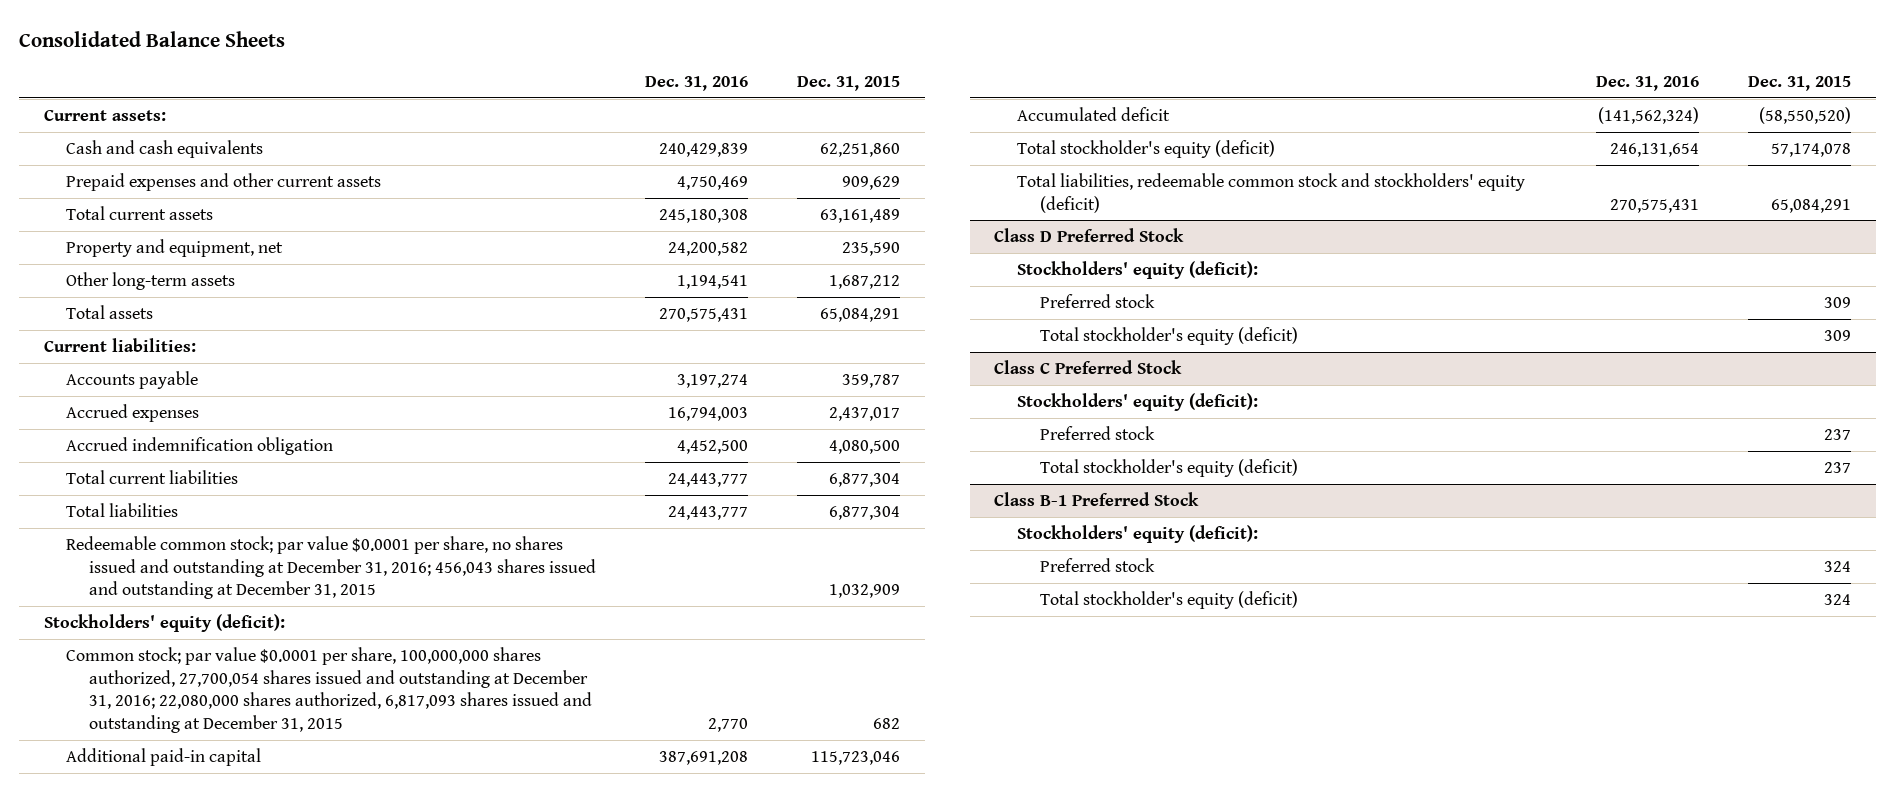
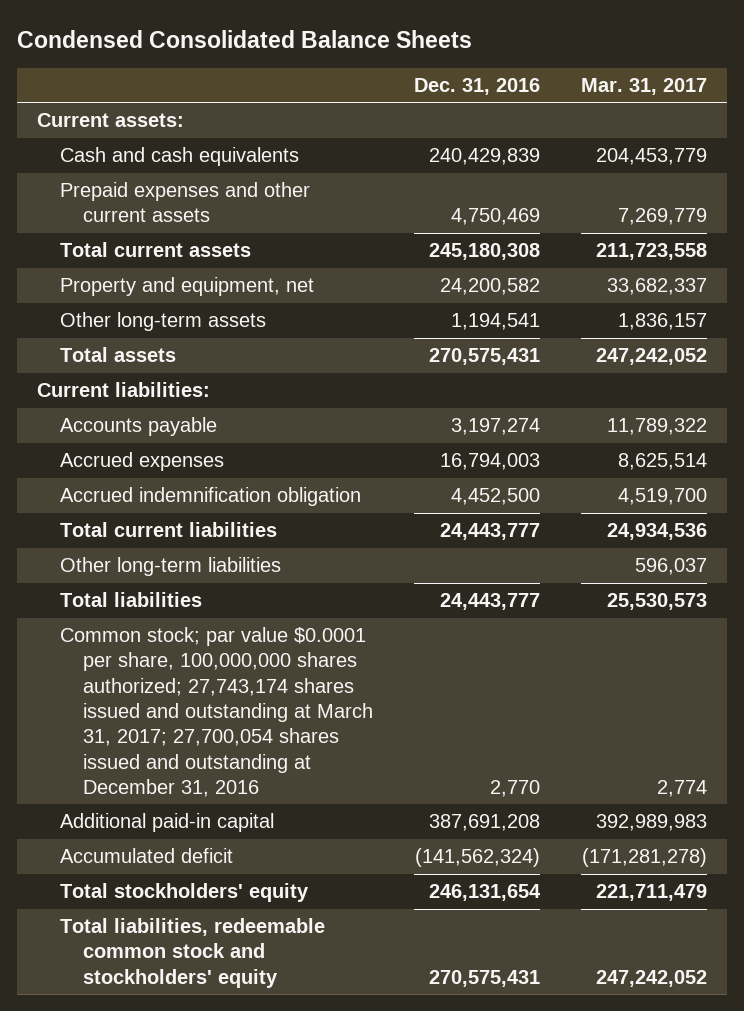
[19,30,286,47] Consolidated Balance Sheets -> [16,29,472,48] Condensed Consolidated Balance Sheets
[797,75,901,91] Dec. 31, 2015 -> none
none -> [580,77,707,95] Mar. 31, 2017
none -> [60,557,282,577] Other long-term liabilities
[66,535,596,600] Redeemable common stock; par value $0.0001 per share, no shares issued and outstanding at December 31, 2016; 456,043 shares issued and outstanding at December 31, 2015 -> none
[43,613,285,632] Stockholders' equity (deficit): -> none
[66,646,592,734] Common stock; par value $0.0001 per share, 100,000,000 shares authorized, 27,700,054 shares issued and outstanding at December 31, 2016; 22,080,000 shares authorized, 6,817,093 shares issued and outstanding at December 31, 2015 -> [60,627,374,797] Common stock; par value $0.0001 per share, 100,000,000 shares authorized; 27,743,174 shares issued and outstanding at March 31, 2017; 27,700,054 shares issued and outstanding at December 31, 2016
[994,227,1185,242] Class D Preferred Stock -> none
[1016,260,1258,279] Stockholders' equity (deficit): -> none
[1039,293,1155,308] Preferred stock -> none
[1039,326,1298,345] Total stockholder's equity (deficit) -> none
[994,359,1183,374] Class C Preferred Stock -> none
[1016,392,1258,411] Stockholders' equity (deficit): -> none
[1039,425,1155,440] Preferred stock -> none
[1039,458,1298,477] Total stockholder's equity (deficit) -> none
[994,491,1200,506] Class B-1 Preferred Stock -> none
[1016,524,1258,543] Stockholders' equity (deficit): -> none
[1039,557,1155,572] Preferred stock -> none
[1039,590,1298,609] Total stockholder's equity (deficit) -> none
[1016,139,1275,158] Total stockholder's equity (deficit) -> [60,883,310,903] Total stockholders' equity
[1016,172,1525,213] Total liabilities, redeemable common stock and stockholders' equity (deficit) -> [60,918,326,988] Total liabilities, redeemable common stock and stockholders' equity

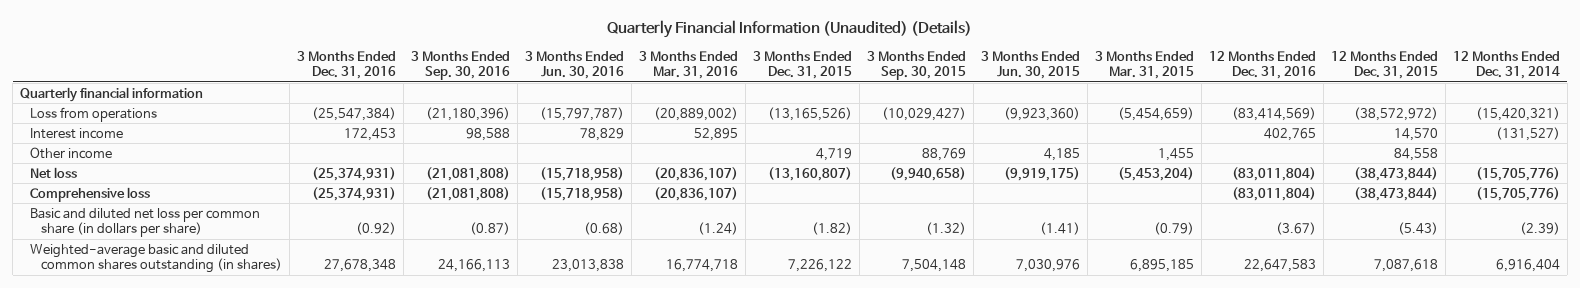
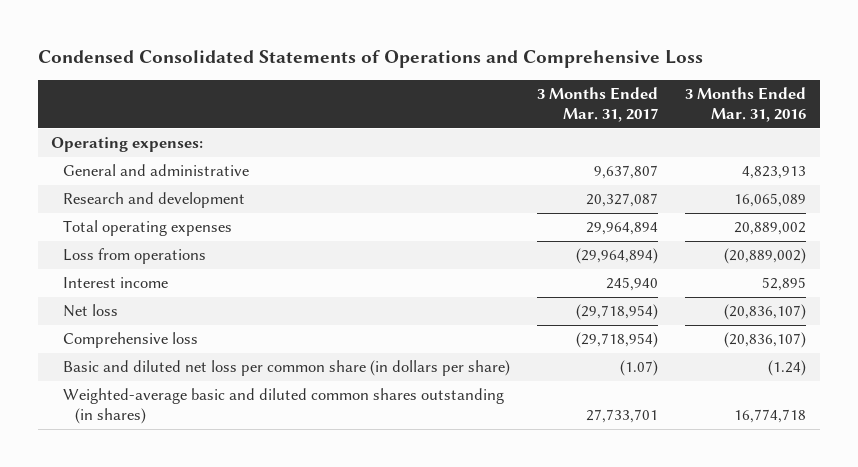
[606,19,972,38] Quarterly Financial Information (Unaudited) (Details) -> [37,50,703,69] Condensed Consolidated Statements of Operations and Comprehensive Loss
[296,50,396,80] 3 Months Ended Dec. 31, 2016 -> none
[410,50,510,81] 3 Months Ended Sep. 30, 2016 -> none
[524,50,624,80] 3 Months Ended Jun. 30, 2016 -> none
[752,50,852,80] 3 Months Ended Dec. 31, 2015 -> none
[866,50,966,81] 3 Months Ended Sep. 30, 2015 -> none
[980,50,1080,80] 3 Months Ended Jun. 30, 2015 -> none
[1094,50,1194,80] 3 Months Ended Mar. 31, 2015 -> none
[1208,50,1316,80] 12 Months Ended Dec. 31, 2016 -> none
[1330,50,1438,80] 12 Months Ended Dec. 31, 2015 -> none
[1452,50,1560,80] 12 Months Ended Dec. 31, 2014 -> none
none -> [537,86,659,123] 3 Months Ended Mar. 31, 2017
[20,86,204,102] Quarterly financial information -> none
none -> [51,137,204,153] Operating expenses:
none -> [62,164,249,177] General and administrative
none -> [62,192,245,209] Research and development
none -> [62,220,232,237] Total operating expenses
[30,146,113,159] Other income -> none

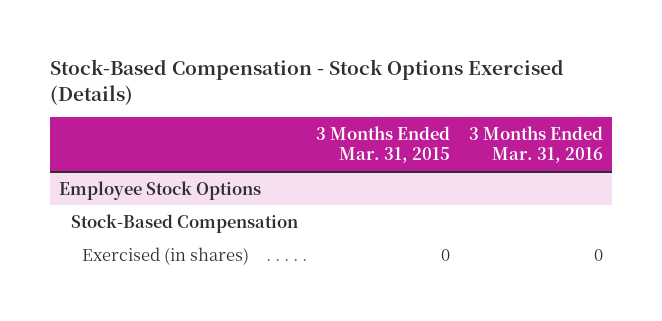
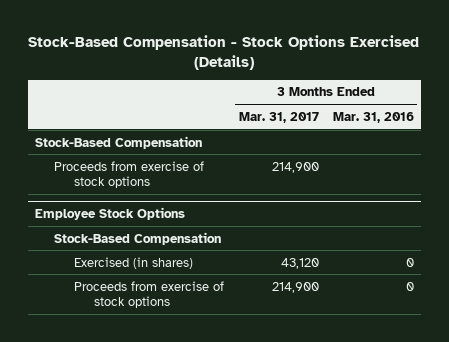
[316,125,451,164] 3 Months Ended Mar. 31, 2015 -> none
none -> [238,111,319,123] Mar. 31, 2017
none -> [34,135,202,149] Stock-Based Compensation
none -> [54,160,205,188] Proceeds from exercise of stock options
none -> [74,280,225,308] Proceeds from exercise of stock options

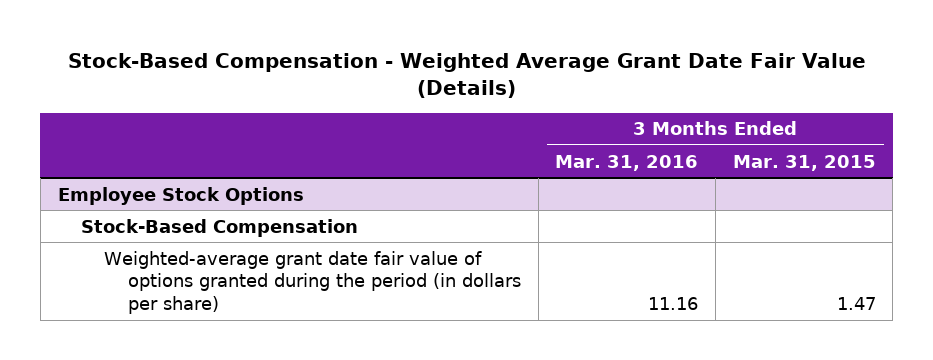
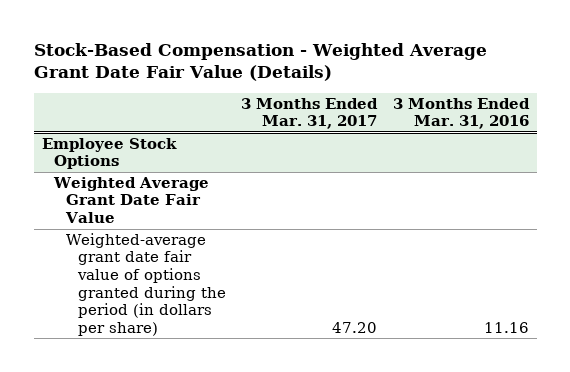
[732,154,876,171] Mar. 31, 2015 -> none
none -> [241,97,379,130] 3 Months Ended Mar. 31, 2017
[81,218,359,237] Stock-Based Compensation -> [52,176,209,224] Weighted Average Grant Date Fair Value

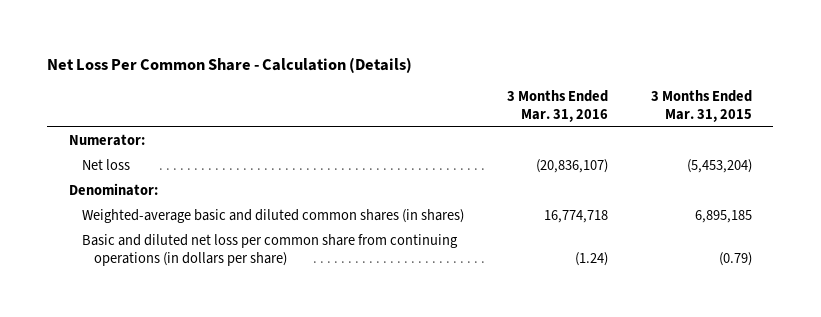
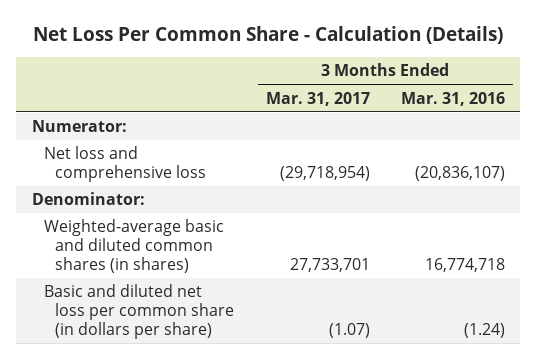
[650,90,752,123] 3 Months Ended Mar. 31, 2015 -> none
none -> [265,91,370,106] Mar. 31, 2017
[81,159,130,171] Net loss -> [43,146,207,183] Net loss and comprehensive loss
[81,234,458,266] Basic and diluted net loss per common share from continuing operations (in dollars per share) -> [43,284,235,340] Basic and diluted net loss per common share (in dollars per share)

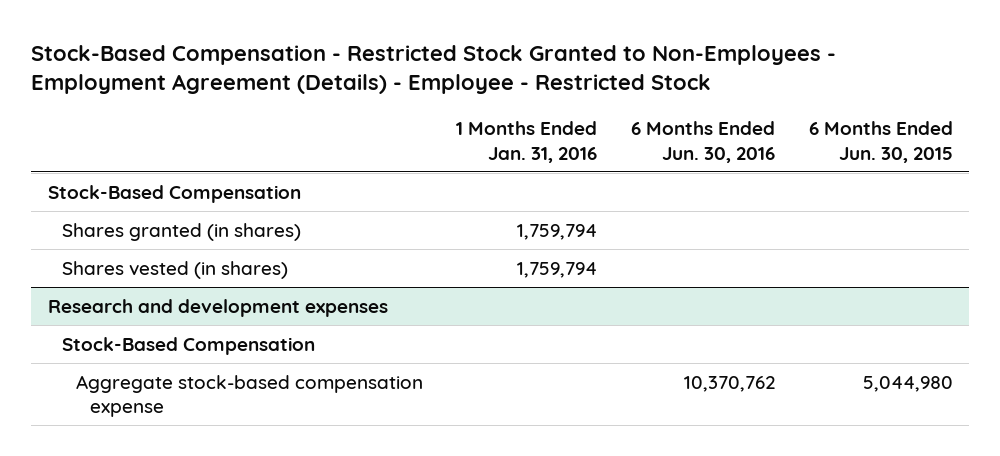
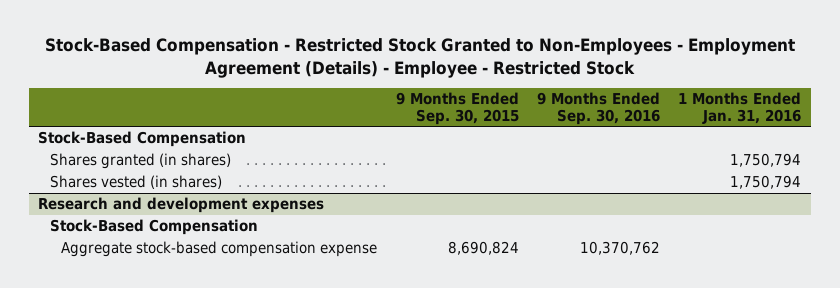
[631,121,776,163] 6 Months Ended Jun. 30, 2016 -> none
[808,121,953,163] 6 Months Ended Jun. 30, 2015 -> none
none -> [395,92,519,125] 9 Months Ended Sep. 30, 2015
none -> [536,92,660,125] 9 Months Ended Sep. 30, 2016
[517,223,598,240] 1,759,794 -> [730,153,802,168] 1,750,794
[517,261,598,278] 1,759,794 -> [730,175,802,190] 1,750,794

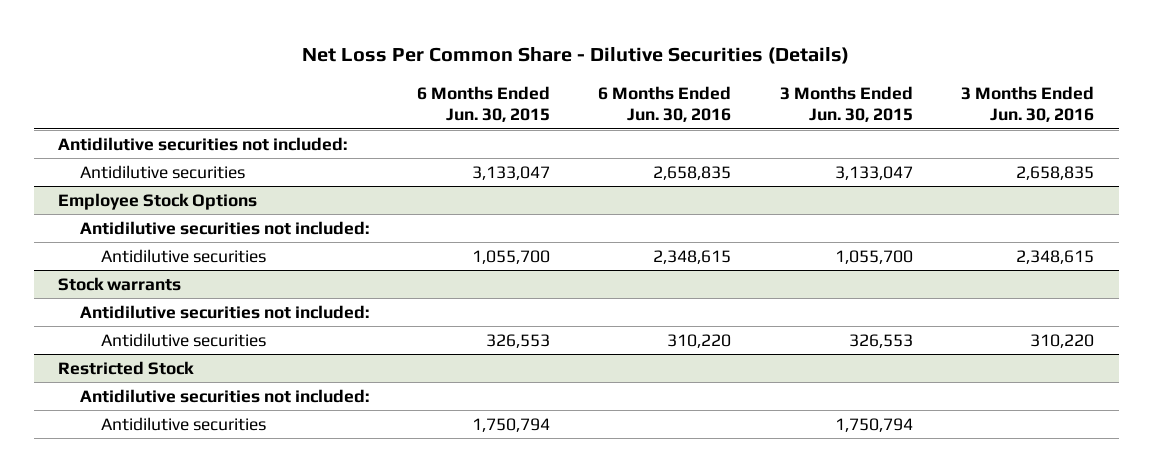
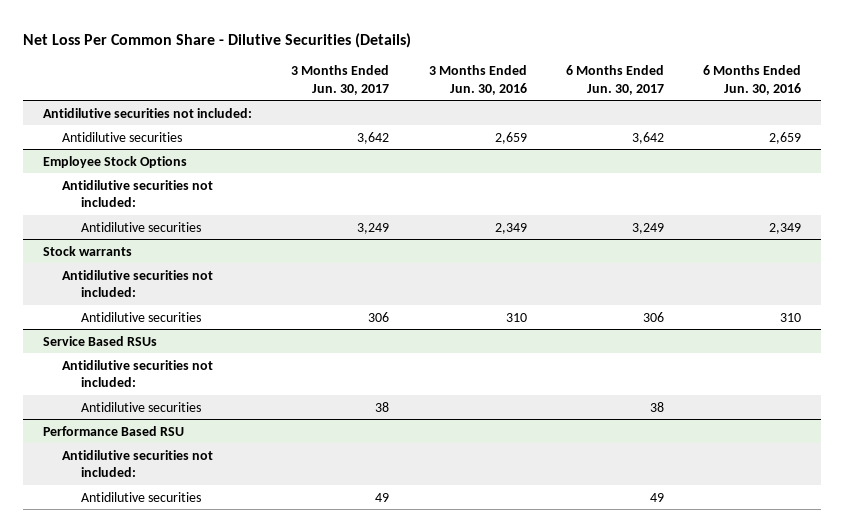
[417,85,551,123] 6 Months Ended Jun. 30, 2015 -> none
[779,85,913,123] 3 Months Ended Jun. 30, 2015 -> none
none -> [291,65,390,95] 3 Months Ended Jun. 30, 2017
none -> [566,65,665,95] 6 Months Ended Jun. 30, 2017
[653,165,732,180] 2,658,835 -> [769,131,802,144] 2,659
[1016,165,1095,180] 2,658,835 -> [494,131,527,144] 2,659
[653,249,732,264] 2,348,615 -> [769,222,802,234] 2,349
[1016,249,1095,264] 2,348,615 -> [494,222,527,234] 2,349
[58,360,195,375] Restricted Stock -> none
[667,333,732,348] 310,220 -> [780,312,802,322] 310
[1030,333,1095,348] 310,220 -> [505,312,527,322] 310
none -> [42,335,157,346] Service Based RSUs
none -> [42,425,184,436] Performance Based RSU
none -> [61,449,213,478] Antidilutive securities not included:
none -> [81,491,202,502] Antidilutive securities

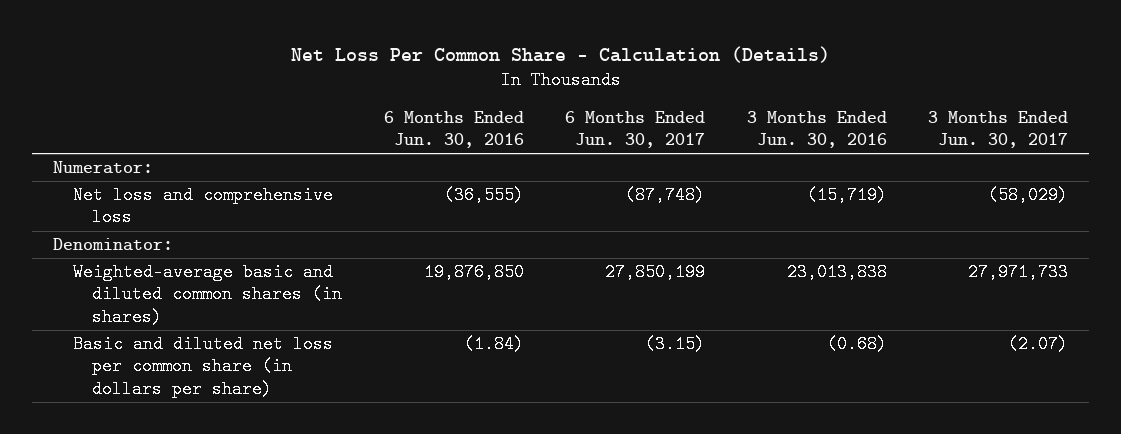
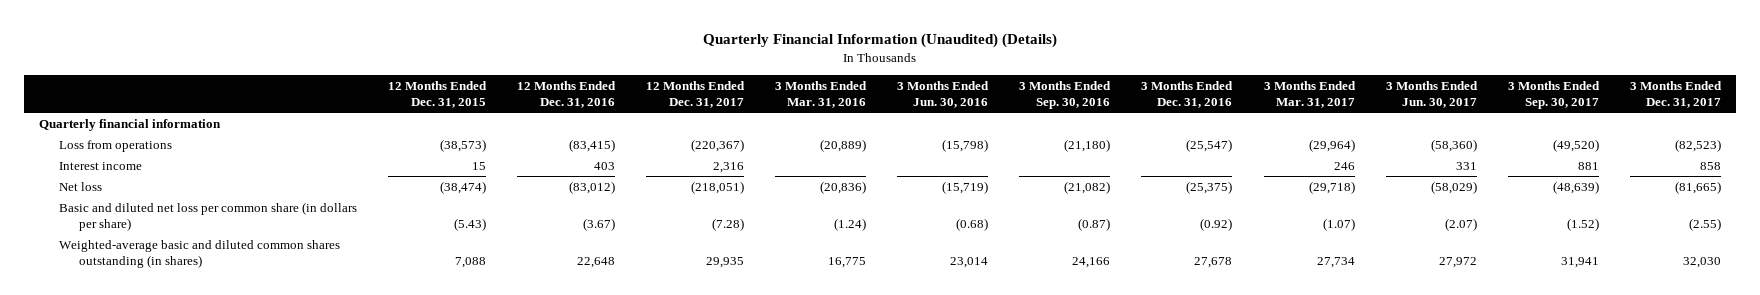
[290,45,830,63] Net Loss Per Common Share - Calculation (Details) -> [702,33,1057,49] Quarterly Financial Information (Unaudited) (Details)
[383,111,524,149] 6 Months Ended Jun. 30, 2016 -> none
[565,111,706,149] 6 Months Ended Jun. 30, 2017 -> none
none -> [388,80,488,109] 12 Months Ended Dec. 31, 2015
none -> [517,80,617,109] 12 Months Ended Dec. 31, 2016
none -> [646,80,746,109] 12 Months Ended Dec. 31, 2017
none -> [775,80,868,109] 3 Months Ended Mar. 31, 2016
none -> [1019,80,1112,110] 3 Months Ended Sep. 30, 2016
none -> [1141,80,1234,109] 3 Months Ended Dec. 31, 2016
none -> [1263,80,1356,109] 3 Months Ended Mar. 31, 2017
none -> [1507,80,1600,110] 3 Months Ended Sep. 30, 2017
none -> [1629,80,1722,109] 3 Months Ended Dec. 31, 2017
[53,161,154,175] Numerator: -> none
[53,238,174,252] Denominator: -> none
[72,263,342,326] Weighted-average basic and diluted common shares (in shares) -> none
none -> [39,118,222,131] Quarterly financial information
none -> [59,139,173,152] Loss from operations
none -> [59,161,143,170] Interest income
[72,186,333,227] Net loss and comprehensive loss -> [59,181,103,191] Net loss
none -> [59,239,341,268] Weighted-average basic and diluted common shares outstanding (in shares)

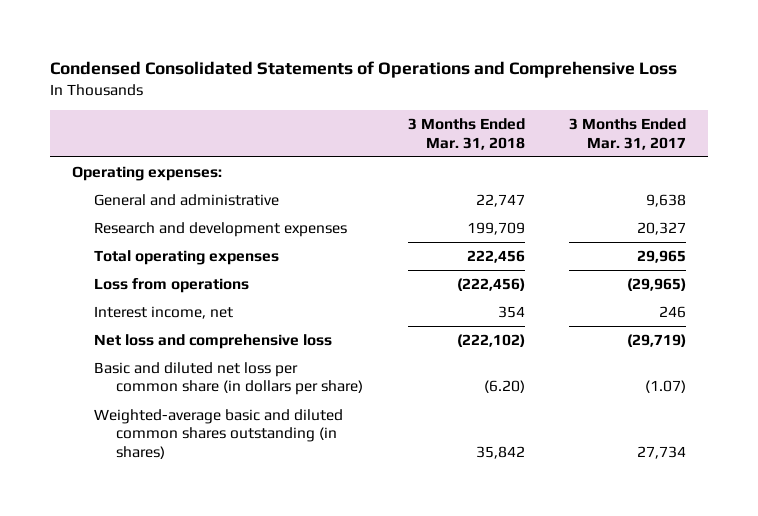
[702,33,1057,49] Quarterly Financial Information (Unaudited) (Details) -> [50,61,678,79] Condensed Consolidated Statements of Operations and Comprehensive Loss
[388,80,488,109] 12 Months Ended Dec. 31, 2015 -> none
[517,80,617,109] 12 Months Ended Dec. 31, 2016 -> none
[646,80,746,109] 12 Months Ended Dec. 31, 2017 -> none
[775,80,868,109] 3 Months Ended Mar. 31, 2016 -> none
[897,80,990,109] 3 Months Ended Jun. 30, 2016 -> none
[1019,80,1112,110] 3 Months Ended Sep. 30, 2016 -> none
[1141,80,1234,109] 3 Months Ended Dec. 31, 2016 -> none
[1385,80,1478,109] 3 Months Ended Jun. 30, 2017 -> none
[1507,80,1600,110] 3 Months Ended Sep. 30, 2017 -> none
[1629,80,1722,109] 3 Months Ended Dec. 31, 2017 -> none
none -> [407,118,525,150] 3 Months Ended Mar. 31, 2018
[39,118,222,131] Quarterly financial information -> none
none -> [72,166,223,182] Operating expenses:
none -> [94,194,280,207] General and administrative
none -> [94,222,348,238] Research and development expenses
none -> [94,250,280,266] Total operating expenses
[1308,138,1355,152] (29,964) -> [626,278,686,292] (29,965)
[59,161,143,170] Interest income -> [94,306,234,320] Interest income, net
[59,181,103,191] Net loss -> [94,334,333,350] Net loss and comprehensive loss
[1308,180,1355,194] (29,718) -> [626,334,686,348] (29,719)

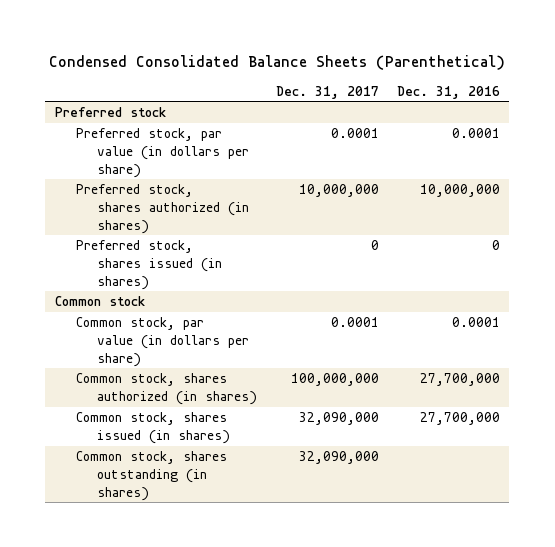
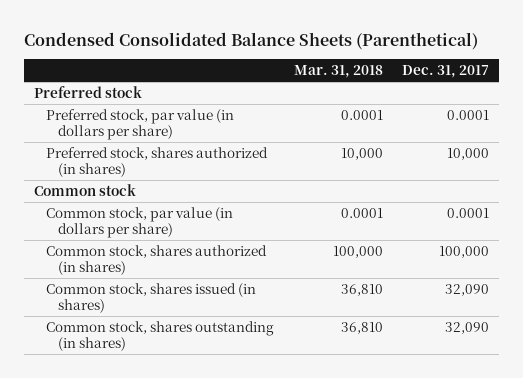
[396,85,500,99] Dec. 31, 2016 -> none
none -> [293,65,383,79] Mar. 31, 2018
[75,240,223,290] Preferred stock, shares issued (in shares) -> none
[298,184,379,198] 10,000,000 -> [447,147,490,160] 10,000
[290,373,379,387] 100,000,000 -> [439,245,490,258] 100,000
[298,412,379,426] 32,090,000 -> [445,283,490,296] 32,090
[298,451,379,465] 32,090,000 -> [445,321,490,334] 32,090

